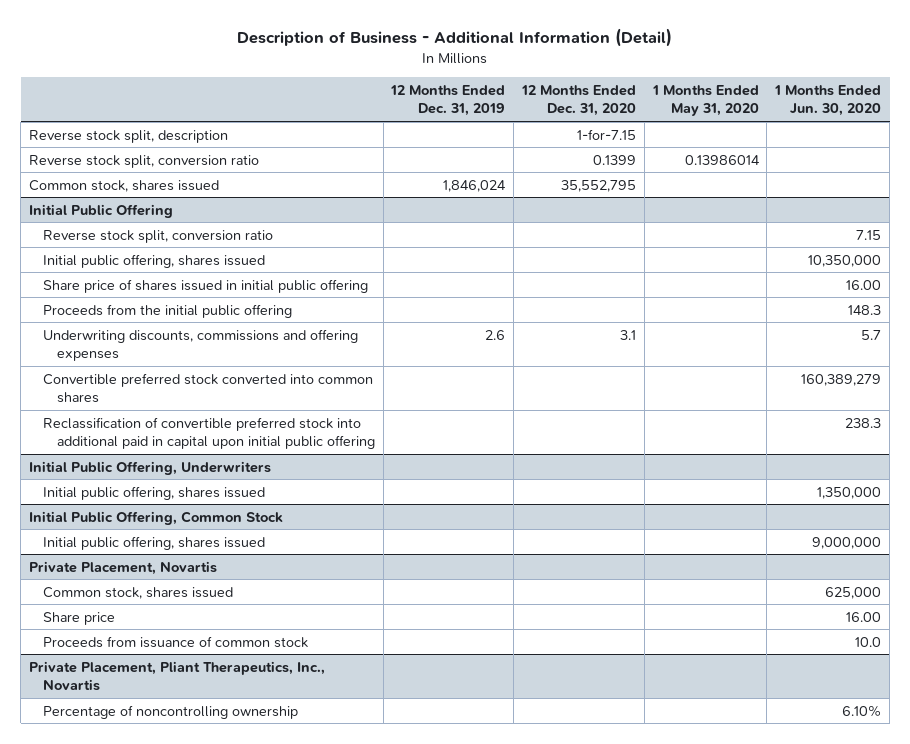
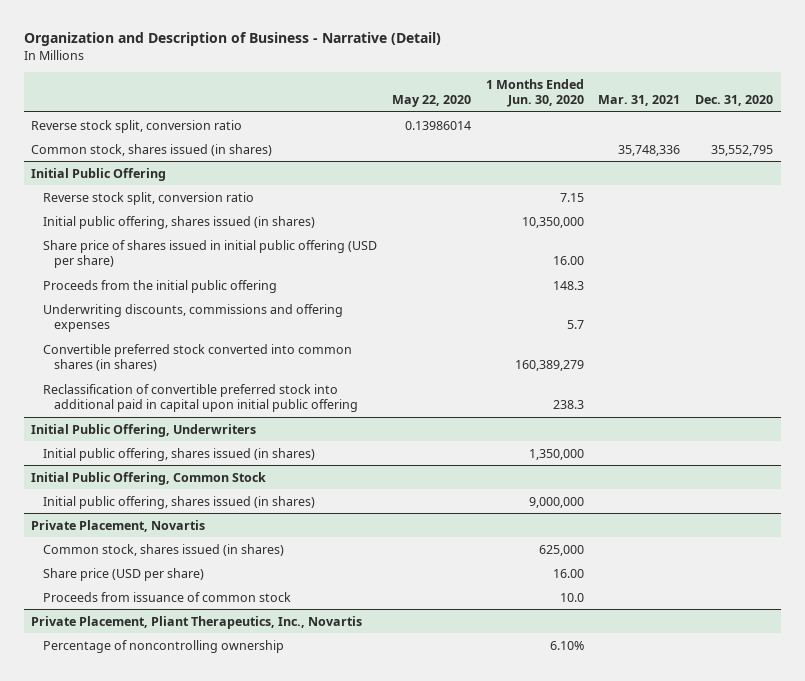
[237,28,673,48] Description of Business - Additional Information (Detail) -> [23,32,441,47] Organization and Description of Business - Narrative (Detail)
[390,85,506,117] 12 Months Ended Dec. 31, 2019 -> none
[521,85,637,117] 12 Months Ended Dec. 31, 2020 -> none
[651,85,759,117] 1 Months Ended May 31, 2020 -> none
none -> [391,95,471,108] May 22, 2020
none -> [598,95,681,107] Mar. 31, 2021
none -> [695,95,774,107] Dec. 31, 2020
[29,129,229,143] Reverse stock split, description -> none
[29,179,220,192] Common stock, shares issued -> [31,143,273,156] Common stock, shares issued (in shares)
[42,253,265,268] Initial public offering, shares issued -> [42,215,315,229] Initial public offering, shares issued (in shares)
[42,278,368,293] Share price of shares issued in initial public offering -> [42,239,377,269] Share price of shares issued in initial public offering (USD per share)
[42,372,373,404] Convertible preferred stock converted into common shares -> [42,343,352,372] Convertible preferred stock converted into common shares (in shares)
[42,485,265,500] Initial public offering, shares issued -> [42,447,315,461] Initial public offering, shares issued (in shares)
[42,535,265,550] Initial public offering, shares issued -> [42,495,315,509] Initial public offering, shares issued (in shares)
[42,586,233,599] Common stock, shares issued -> [42,543,284,556] Common stock, shares issued (in shares)
[42,611,115,625] Share price -> [42,567,204,581] Share price (USD per share)

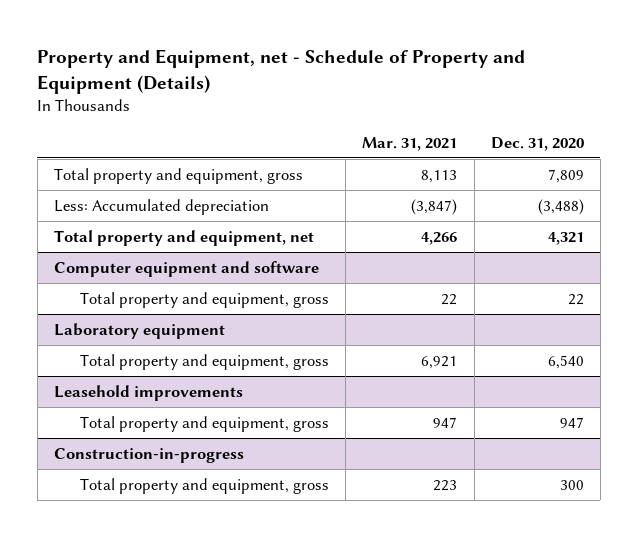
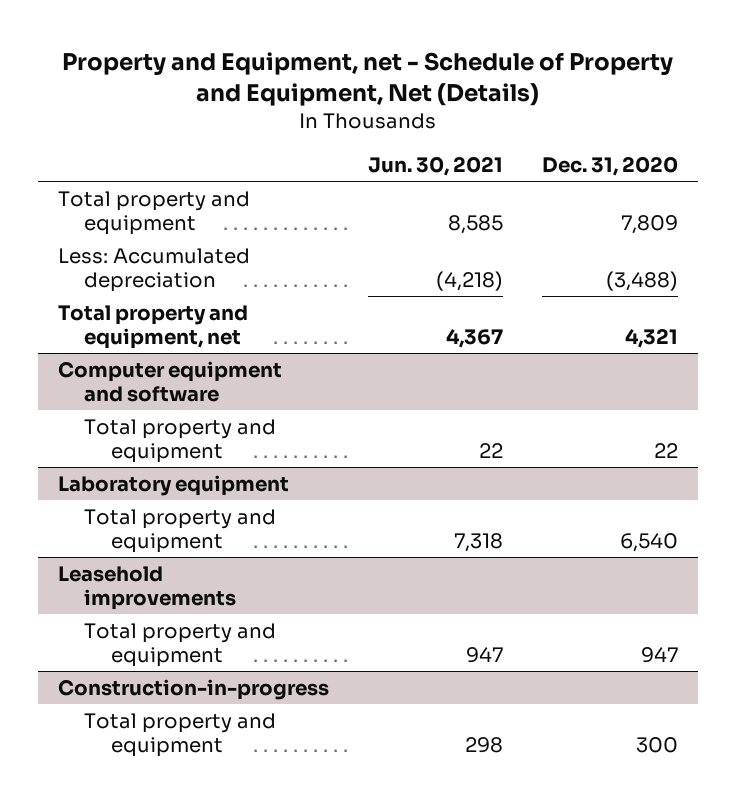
[37,48,526,94] Property and Equipment, net - Schedule of Property and Equipment (Details) -> [62,51,674,106] Property and Equipment, net - Schedule of Property and Equipment, Net (Details)
[362,136,458,151] Mar. 31, 2021 -> none
none -> [368,155,504,176] Jun. 30, 2021
[53,167,303,184] Total property and equipment, gross -> [57,191,250,235] Total property and equipment
[80,291,330,308] Total property and equipment, gross -> [84,419,277,463] Total property and equipment
[80,353,330,370] Total property and equipment, gross -> [84,509,277,553] Total property and equipment
[80,415,330,432] Total property and equipment, gross -> [84,623,277,667] Total property and equipment
[80,477,330,494] Total property and equipment, gross -> [84,713,277,757] Total property and equipment

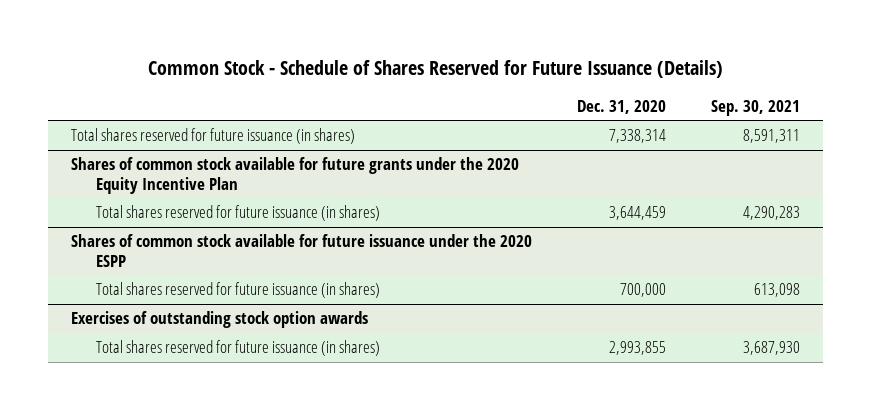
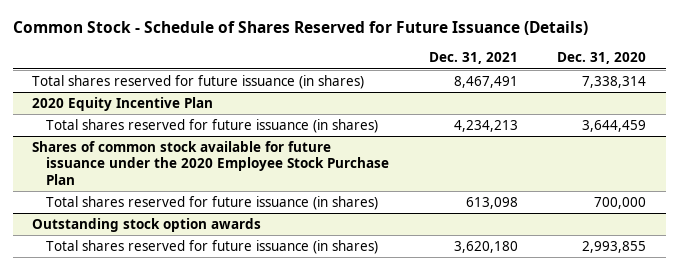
[711,99,801,116] Sep. 30, 2021 -> none
none -> [428,52,518,65] Dec. 31, 2021
[71,157,520,194] Shares of common stock available for future grants under the 2020 Equity Incentive Plan -> [32,96,214,111] 2020 Equity Incentive Plan
[71,234,533,267] Shares of common stock available for future issuance under the 2020 ESPP -> [32,140,389,185] Shares of common stock available for future issuance under the 2020 Employee Stock Purchase Plan
[71,311,369,329] Exercises of outstanding stock option awards -> [32,217,262,232] Outstanding stock option awards

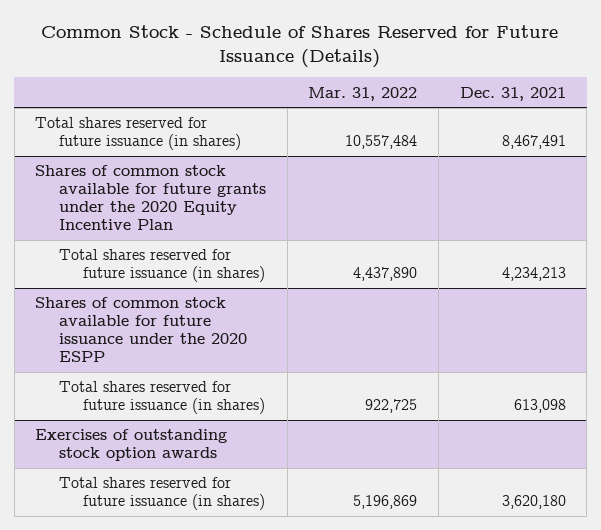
[557,52,647,65] Dec. 31, 2020 -> none
none -> [308,86,418,101] Mar. 31, 2022
[32,96,214,111] 2020 Equity Incentive Plan -> [35,165,267,230] Shares of common stock available for future grants under the 2020 Equity Incentive Plan
[32,140,389,185] Shares of common stock available for future issuance under the 2020 Employee Stock Purchase Plan -> [35,297,248,362] Shares of common stock available for future issuance under the 2020 ESPP
[32,217,262,232] Outstanding stock option awards -> [35,429,228,462] Exercises of outstanding stock option awards

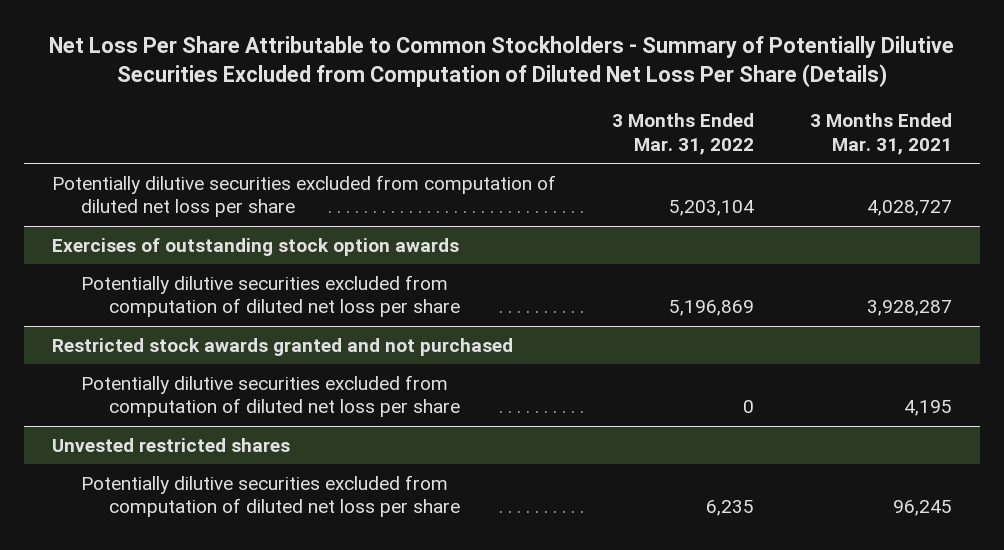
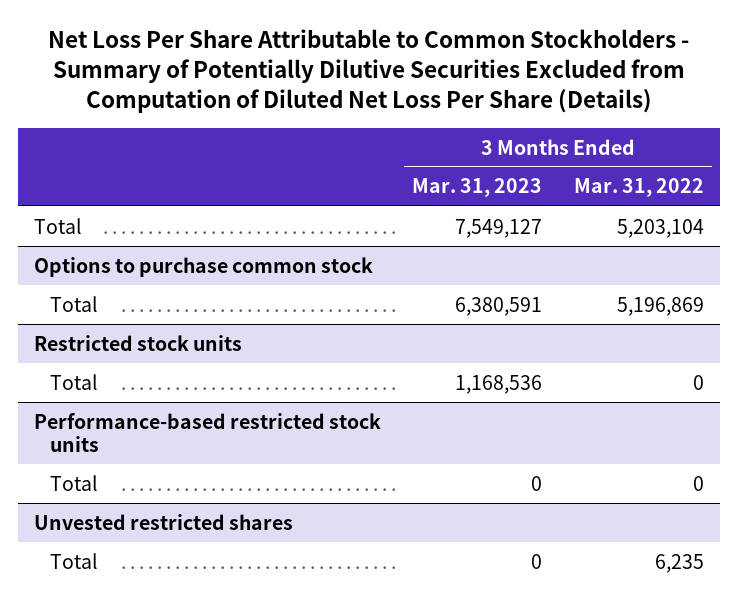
[810,112,953,155] 3 Months Ended Mar. 31, 2021 -> none
none -> [412,178,543,198] Mar. 31, 2023
[51,337,513,356] Restricted stock awards granted and not purchased -> none
[51,174,556,218] Potentially dilutive securities excluded from computation of diluted net loss per share -> [33,217,82,234] Total
[51,237,459,256] Exercises of outstanding stock option awards -> [33,256,373,277] Options to purchase common stock
[80,274,461,318] Potentially dilutive securities excluded from computation of diluted net loss per share -> [49,295,98,312] Total
none -> [33,334,242,351] Restricted stock units
[80,374,461,418] Potentially dilutive securities excluded from computation of diluted net loss per share -> [49,373,98,390] Total
none -> [33,412,381,453] Performance-based restricted stock units
none -> [49,474,98,491] Total
[80,474,461,518] Potentially dilutive securities excluded from computation of diluted net loss per share -> [49,552,98,569] Total

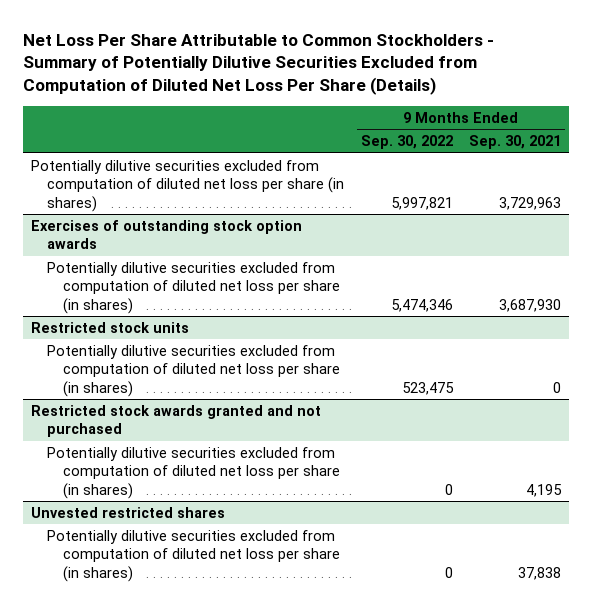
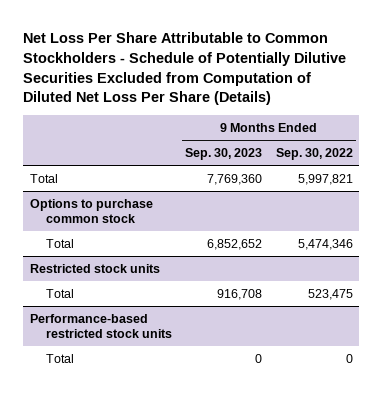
[22,33,494,96] Net Loss Per Share Attributable to Common Stockholders - Summary of Potentially Dilutive Securities Excluded from Computation of Diluted Net Loss Per Share (Details) -> [23,32,347,106] Net Loss Per Share Attributable to Common Stockholders - Schedule of Potentially Dilutive Securities Excluded from Computation of Diluted Net Loss Per Share (Details)
[469,135,562,150] Sep. 30, 2021 -> none
none -> [185,148,263,161] Sep. 30, 2023
[30,159,345,212] Potentially dilutive securities excluded from computation of diluted net loss per share (in shares) -> [30,173,59,183] Total
[30,219,302,250] Exercises of outstanding stock option awards -> [30,198,154,224] Options to purchase common stock
[47,261,341,314] Potentially dilutive securities excluded from computation of diluted net loss per share (in shares) -> [45,238,74,248] Total
[30,404,321,438] Restricted stock awards granted and not purchased -> none
[30,506,225,518] Unvested restricted shares -> none
[47,529,341,582] Potentially dilutive securities excluded from computation of diluted net loss per share (in shares) -> none
[47,344,341,397] Potentially dilutive securities excluded from computation of diluted net loss per share (in shares) -> [45,288,74,298] Total
none -> [30,313,172,339] Performance-based restricted stock units
[47,446,341,499] Potentially dilutive securities excluded from computation of diluted net loss per share (in shares) -> [45,353,74,363] Total

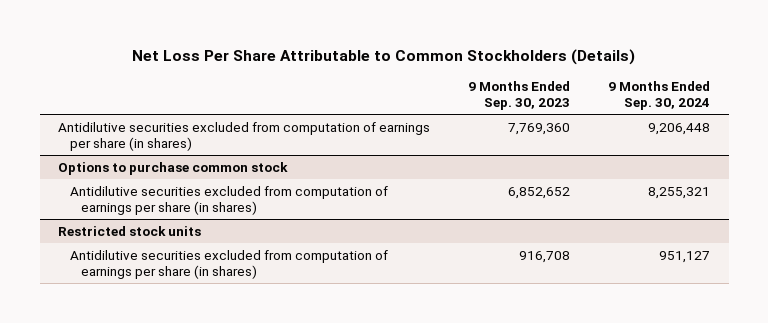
[23,32,347,106] Net Loss Per Share Attributable to Common Stockholders - Schedule of Potentially Dilutive Securities Excluded from Computation of Diluted Net Loss Per Share (Details) -> [132,48,636,65] Net Loss Per Share Attributable to Common Stockholders (Details)
[275,148,353,161] Sep. 30, 2022 -> none
none -> [607,80,710,111] 9 Months Ended Sep. 30, 2024
[30,173,59,183] Total -> [58,121,431,152] Antidilutive securities excluded from computation of earnings per share (in shares)
[45,238,74,248] Total -> [69,185,388,216] Antidilutive securities excluded from computation of earnings per share (in shares)
[30,313,172,339] Performance-based restricted stock units -> none
[45,353,74,363] Total -> none
[45,288,74,298] Total -> [69,249,388,280] Antidilutive securities excluded from computation of earnings per share (in shares)

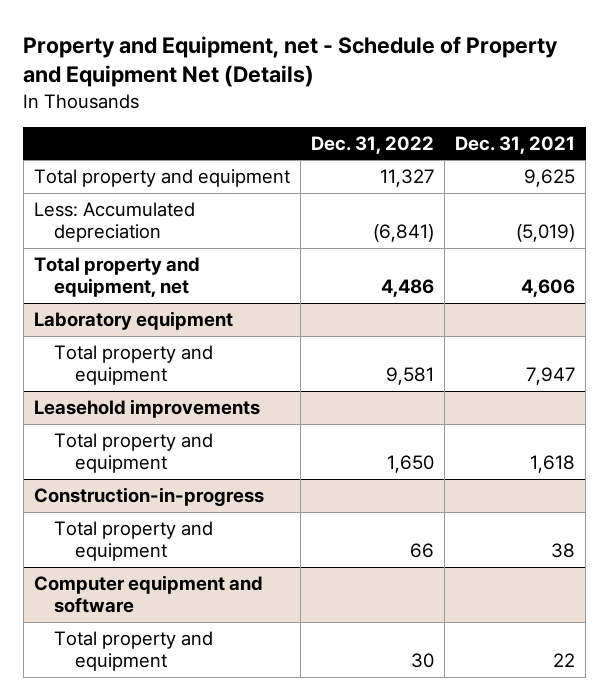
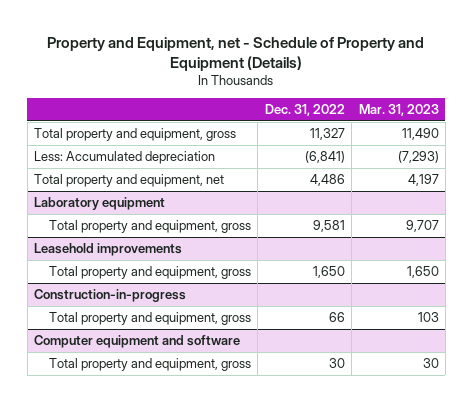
[23,35,559,88] Property and Equipment, net - Schedule of Property and Equipment Net (Details) -> [47,36,425,71] Property and Equipment, net - Schedule of Property and Equipment (Details)
[455,135,576,154] Dec. 31, 2021 -> none
none -> [358,104,439,117] Mar. 31, 2023
[33,168,290,187] Total property and equipment -> [34,128,237,142] Total property and equipment, gross
[54,344,214,386] Total property and equipment -> [49,220,252,234] Total property and equipment, gross
[54,432,214,474] Total property and equipment -> [49,266,252,280] Total property and equipment, gross
[54,520,214,562] Total property and equipment -> [49,312,252,326] Total property and equipment, gross
[54,630,214,672] Total property and equipment -> [49,358,252,372] Total property and equipment, gross

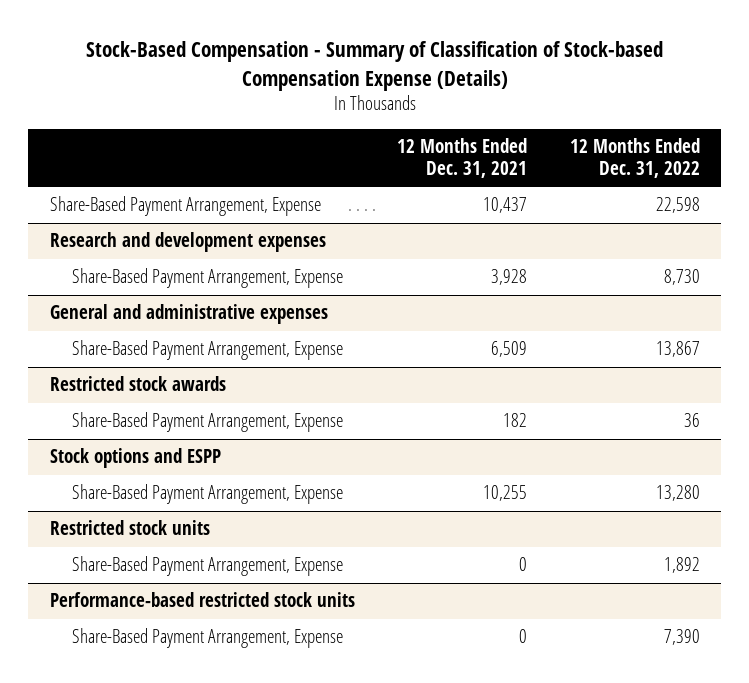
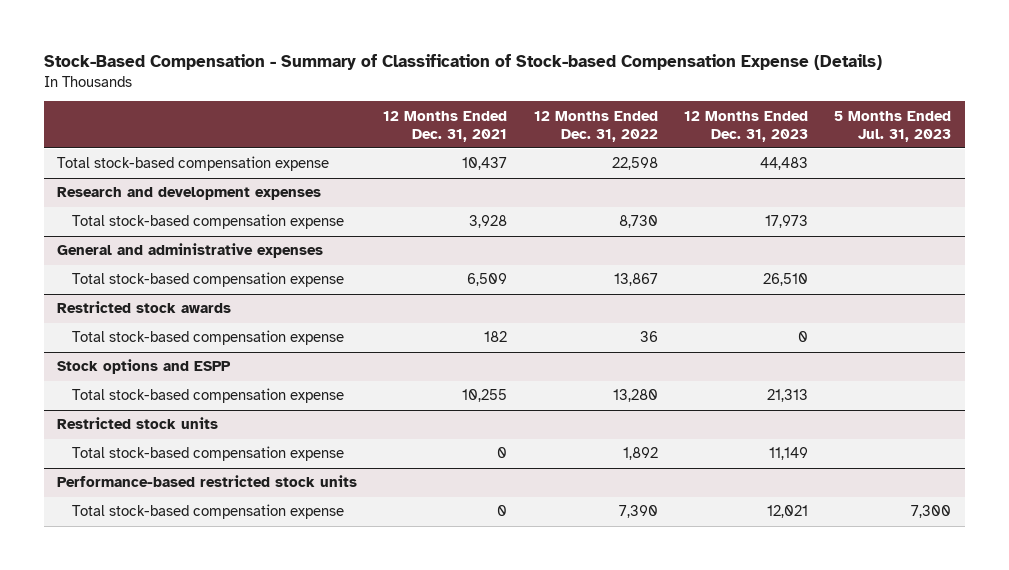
none -> [684,110,809,142] 12 Months Ended Dec. 31, 2023
none -> [834,110,952,142] 5 Months Ended Jul. 31, 2023
[49,196,321,217] Share-Based Payment Arrangement, Expense -> [57,156,330,172] Total stock-based compensation expense
[71,268,343,289] Share-Based Payment Arrangement, Expense -> [71,214,344,230] Total stock-based compensation expense
[71,340,343,361] Share-Based Payment Arrangement, Expense -> [71,272,344,288] Total stock-based compensation expense
[71,412,343,433] Share-Based Payment Arrangement, Expense -> [71,330,344,346] Total stock-based compensation expense
[71,484,343,505] Share-Based Payment Arrangement, Expense -> [71,388,344,404] Total stock-based compensation expense
[71,556,343,577] Share-Based Payment Arrangement, Expense -> [71,446,344,462] Total stock-based compensation expense
[71,628,343,649] Share-Based Payment Arrangement, Expense -> [71,504,344,520] Total stock-based compensation expense

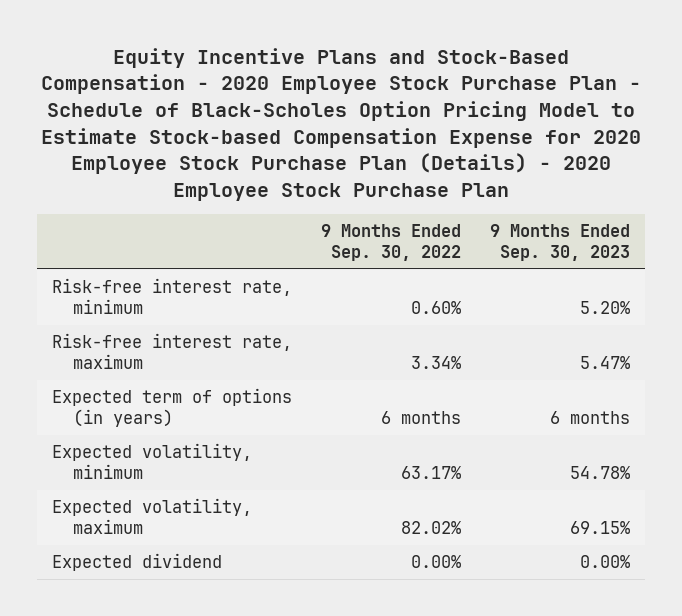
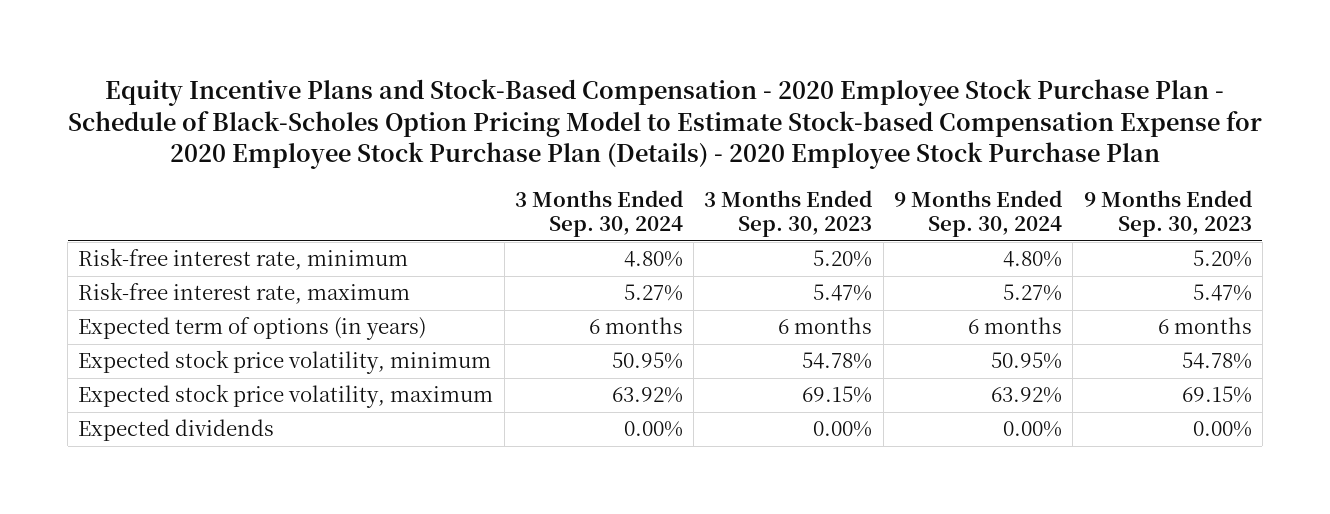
[320,224,461,262] 9 Months Ended Sep. 30, 2022 -> none
none -> [514,189,683,238] 3 Months Ended Sep. 30, 2024
none -> [704,189,873,238] 3 Months Ended Sep. 30, 2023
none -> [894,189,1063,238] 9 Months Ended Sep. 30, 2024
[51,443,252,480] Expected volatility, minimum -> [78,350,492,375] Expected stock price volatility, minimum
[51,498,252,535] Expected volatility, maximum -> [78,384,494,409] Expected stock price volatility, maximum
[51,553,222,572] Expected dividend -> [78,419,275,442] Expected dividends

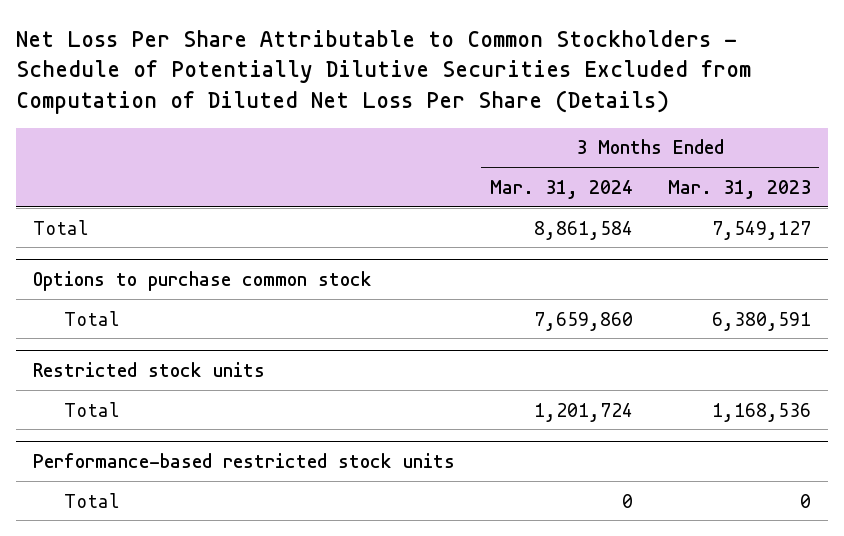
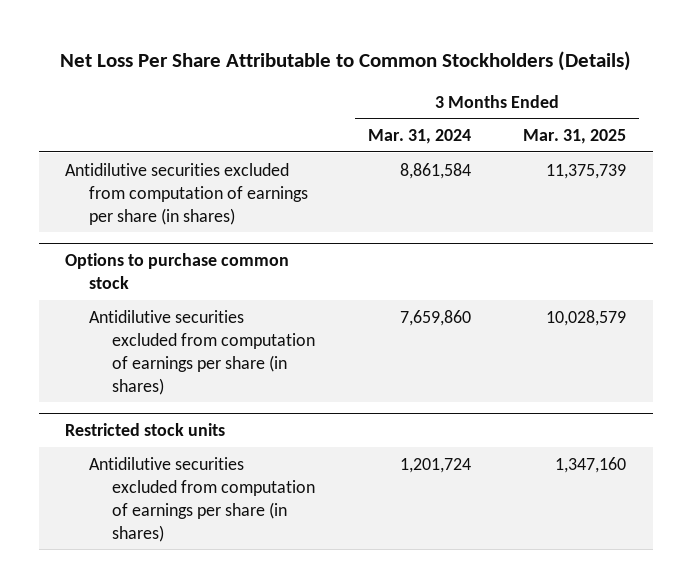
[16,29,752,114] Net Loss Per Share Attributable to Common Stockholders - Schedule of Potentially Dilutive Securities Excluded from Computation of Diluted Net Loss Per Share (Details) -> [59,51,631,72] Net Loss Per Share Attributable to Common Stockholders (Details)
[667,179,811,199] Mar. 31, 2023 -> none
none -> [523,129,627,145] Mar. 31, 2025
[33,219,90,235] Total -> [65,162,308,225] Antidilutive securities excluded from computation of earnings per share (in shares)
[64,310,121,326] Total -> [88,309,316,395] Antidilutive securities excluded from computation of earnings per share (in shares)
[33,453,456,469] Performance-based restricted stock units -> none
[64,492,121,508] Total -> none
[64,401,121,417] Total -> [88,456,316,542] Antidilutive securities excluded from computation of earnings per share (in shares)

